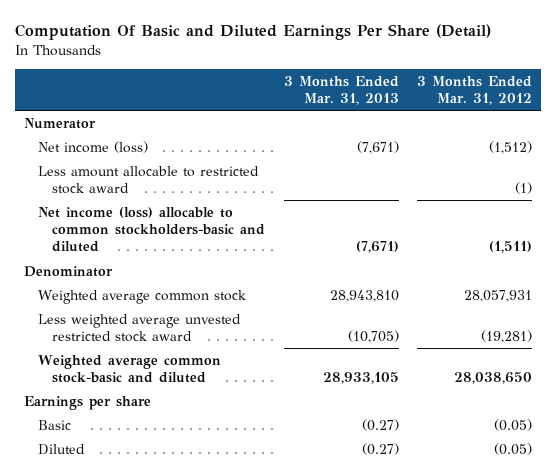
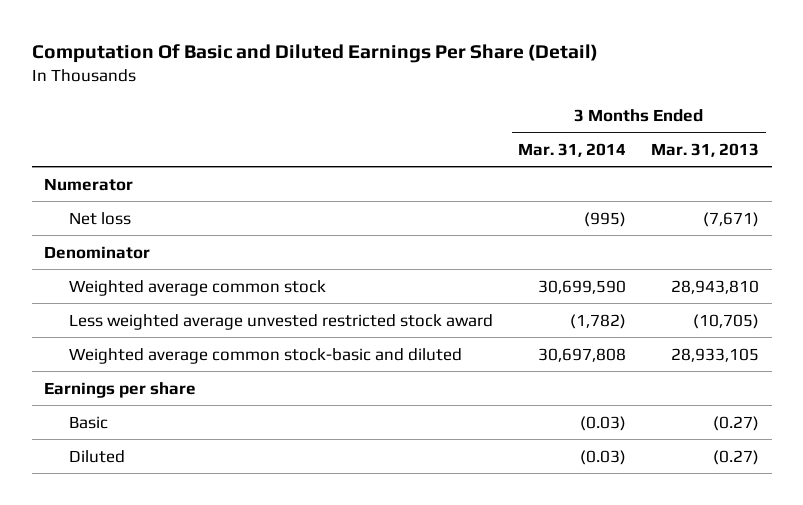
[416,75,532,105] 3 Months Ended Mar. 31, 2012 -> none
none -> [518,143,627,158] Mar. 31, 2014
[38,165,260,195] Less amount allocable to restricted stock award -> none
[38,206,266,253] Net income (loss) allocable to common stockholders-basic and diluted -> none
[38,140,149,153] Net income (loss) -> [68,211,131,225] Net loss

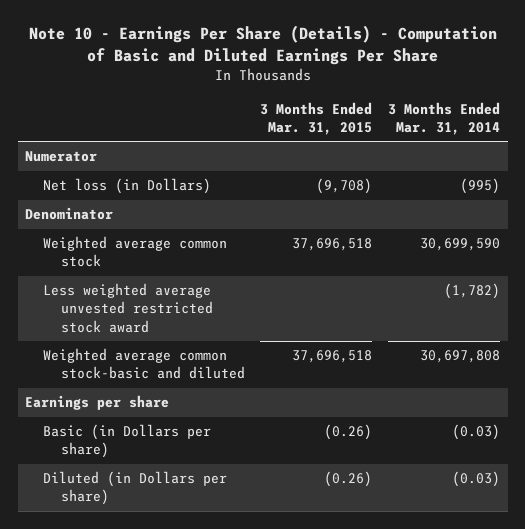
[31,44,598,64] Computation Of Basic and Diluted Earnings Per Share (Detail) -> [28,25,497,66] Note 10 - Earnings Per Share (Details) - Computation of Basic and Diluted Earnings Per Share
[651,143,760,158] Mar. 31, 2013 -> none
none -> [260,101,373,135] 3 Months Ended Mar. 31, 2015
[68,211,131,225] Net loss -> [43,178,212,195] Net loss (in Dollars)
[68,415,108,429] Basic -> [43,424,212,459] Basic (in Dollars per share)
[68,449,125,463] Diluted -> [43,471,228,506] Diluted (in Dollars per share)

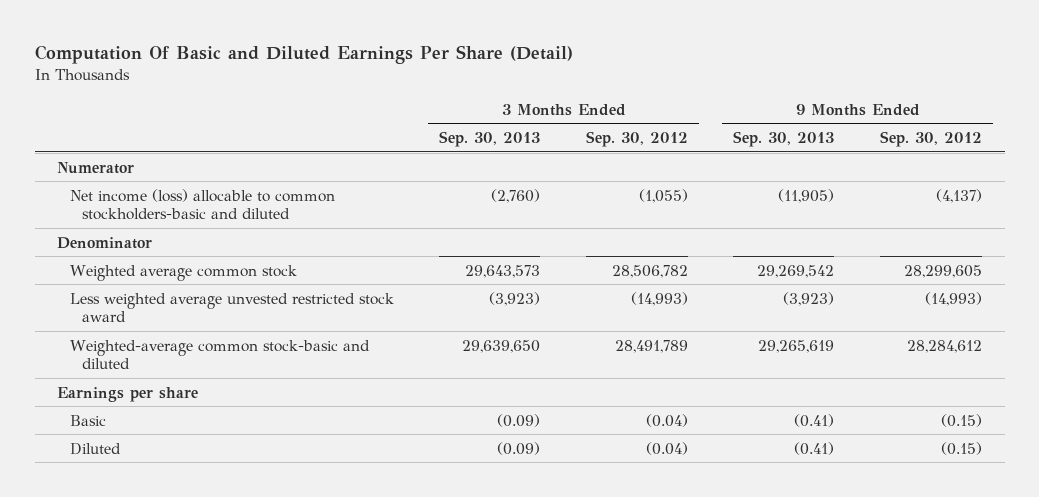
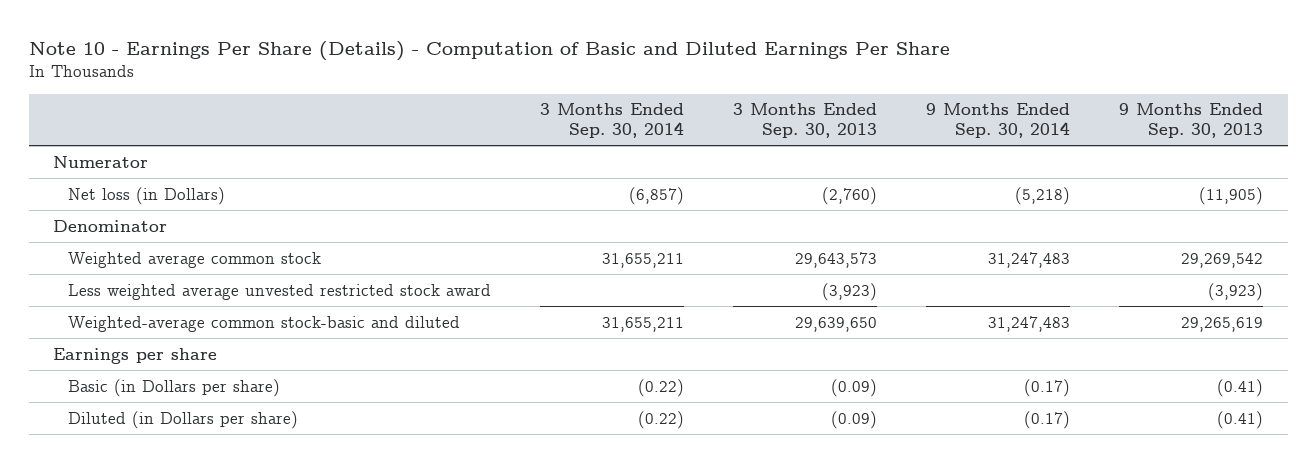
[34,44,573,64] Computation Of Basic and Diluted Earnings Per Share (Detail) -> [28,40,950,61] Note 10 - Earnings Per Share (Details) - Computation of Basic and Diluted Earnings Per Share
[585,130,688,147] Sep. 30, 2012 -> none
[879,130,982,147] Sep. 30, 2012 -> none
none -> [539,103,684,139] 3 Months Ended Sep. 30, 2014
none -> [926,103,1071,139] 9 Months Ended Sep. 30, 2014
[69,188,335,221] Net income (loss) allocable to common stockholders-basic and diluted -> [67,186,225,205] Net loss (in Dollars)
[69,414,106,426] Basic -> [67,378,280,397] Basic (in Dollars per share)
[69,442,121,455] Diluted -> [67,410,298,429] Diluted (in Dollars per share)

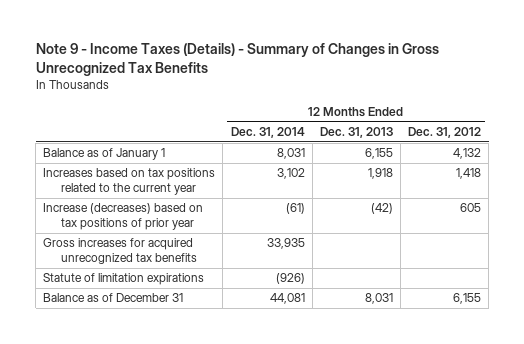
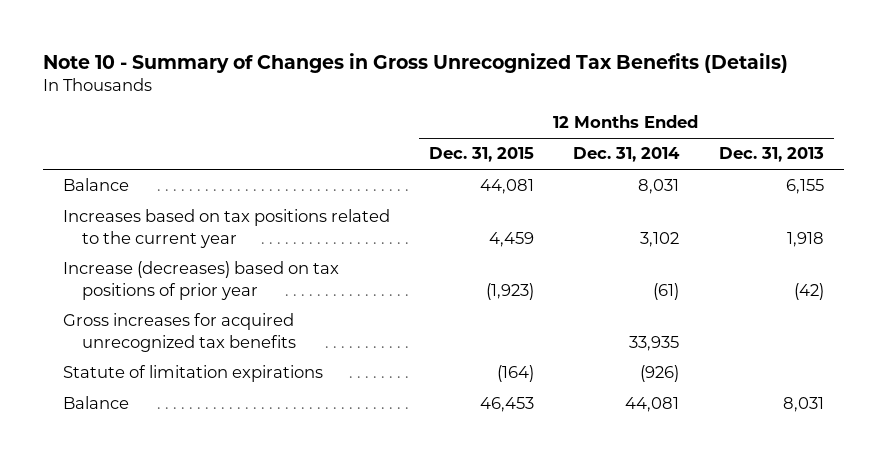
[35,43,439,77] Note 9 - Income Taxes (Details) - Summary of Changes in Gross Unrecognized Tax Benefits -> [43,52,789,73] Note 10 - Summary of Changes in Gross Unrecognized Tax Benefits (Details)
[408,127,482,139] Dec. 31, 2012 -> none
none -> [429,147,535,163] Dec. 31, 2015
[43,148,166,161] Balance as of January 1 -> [62,178,129,192] Balance
[43,293,184,303] Balance as of December 31 -> [62,396,129,410] Balance

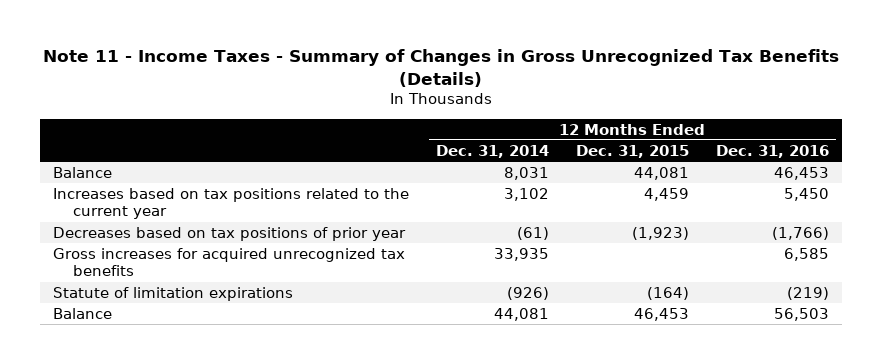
[43,52,789,73] Note 10 - Summary of Changes in Gross Unrecognized Tax Benefits (Details) -> [43,49,840,87] Note 11 - Income Taxes - Summary of Changes in Gross Unrecognized Tax Benefits (Details)
[718,147,824,163] Dec. 31, 2013 -> none
none -> [715,144,829,158] Dec. 31, 2016
[62,261,339,300] Increase (decreases) based on tax positions of prior year -> [53,226,407,241] Decreases based on tax positions of prior year

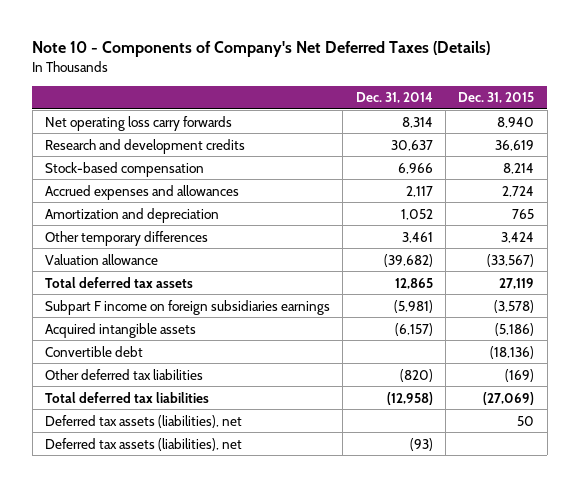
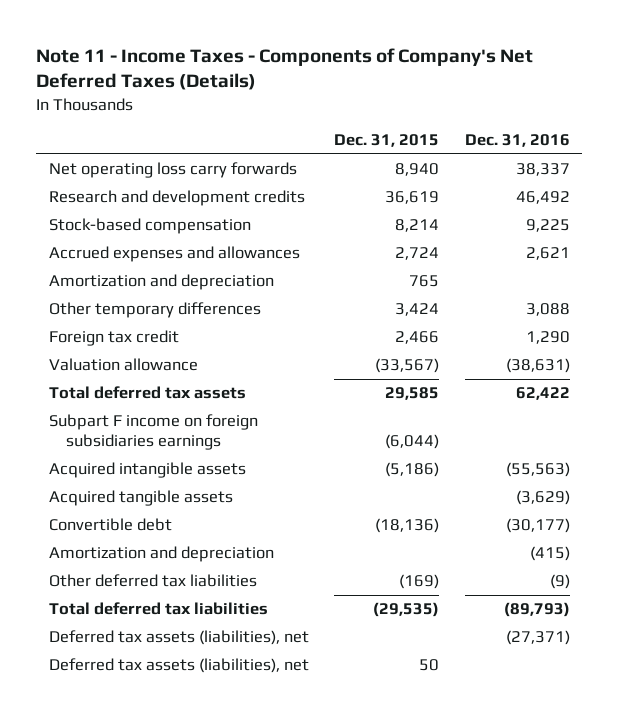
[32,41,491,58] Note 10 - Components of Company's Net Deferred Taxes (Details) -> [36,47,534,91] Note 11 - Income Taxes - Components of Company's Net Deferred Taxes (Details)
[355,92,433,104] Dec. 31, 2014 -> none
none -> [464,134,570,148] Dec. 31, 2016
none -> [48,330,179,347] Foreign tax credit
[499,277,535,289] 27,119 -> [385,387,440,401] 29,585
[494,299,535,313] (3,578) -> [385,433,440,449] (6,044)
none -> [48,490,233,507] Acquired tangible assets
none -> [48,546,274,563] Amortization and depreciation
[483,391,535,405] (27,069) -> [373,602,440,618] (29,535)
[44,414,242,428] Deferred tax assets (liabilities), net -> [48,658,309,674] Deferred tax assets (liabilities), net

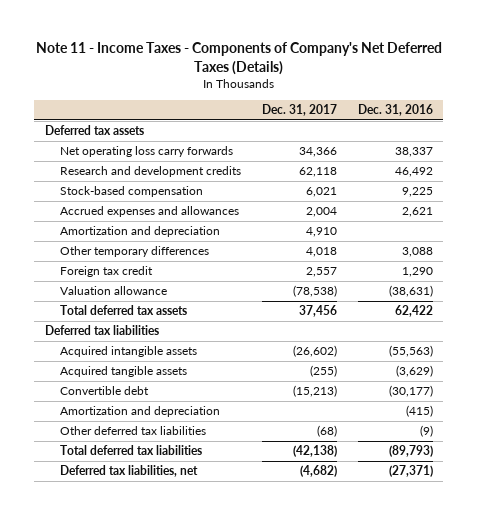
[334,134,440,148] Dec. 31, 2015 -> none
none -> [261,104,337,117] Dec. 31, 2017
none -> [44,125,144,136] Deferred tax assets
[48,414,258,450] Subpart F income on foreign subsidiaries earnings -> none
none -> [44,325,159,336] Deferred tax liabilities
[48,658,309,674] Deferred tax assets (liabilities), net -> none
[48,630,309,646] Deferred tax assets (liabilities), net -> [59,465,198,478] Deferred tax liabilities, net

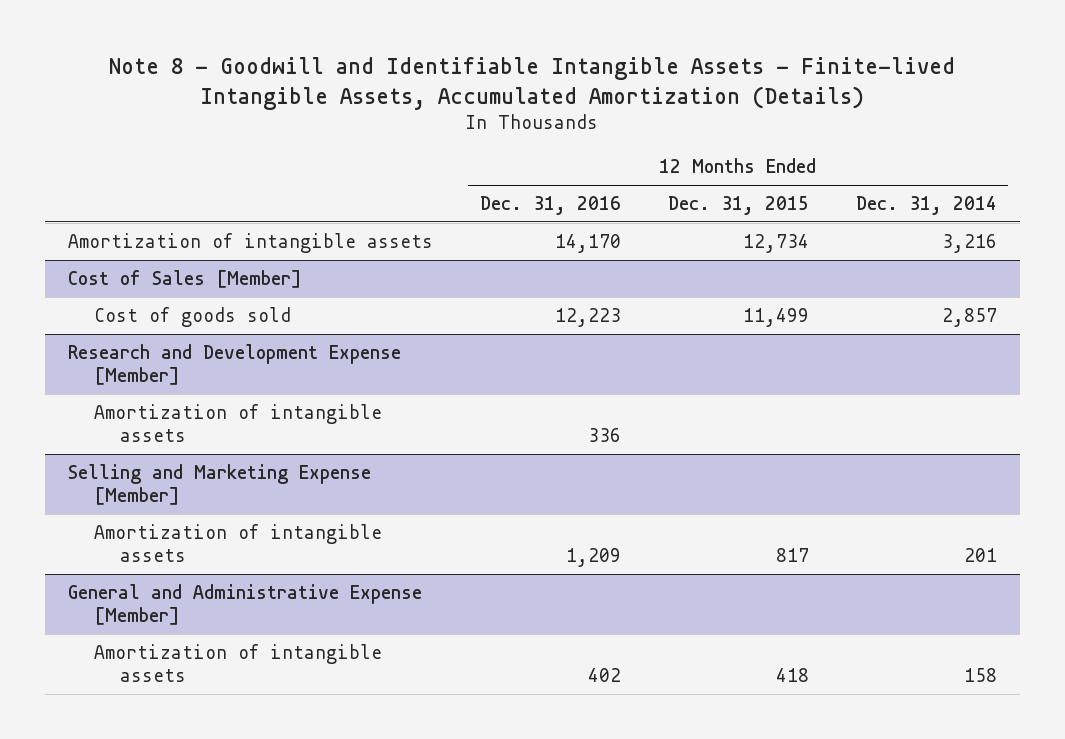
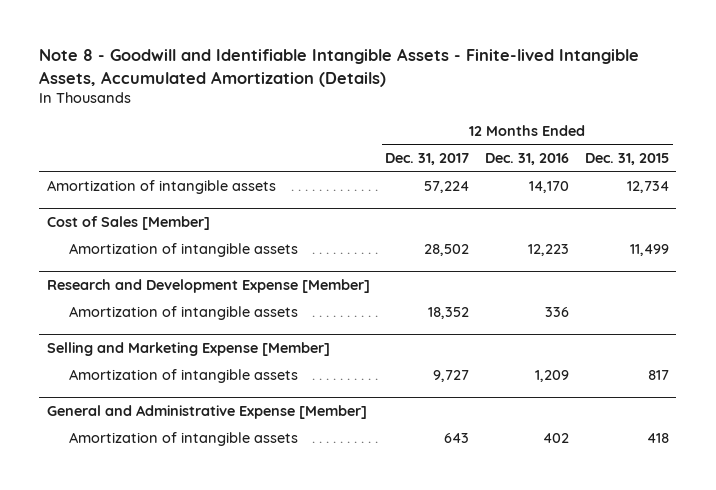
[855,195,997,215] Dec. 31, 2014 -> none
none -> [385,153,470,166] Dec. 31, 2017
[94,306,292,327] Cost of goods sold -> [68,242,298,257] Amortization of intangible assets

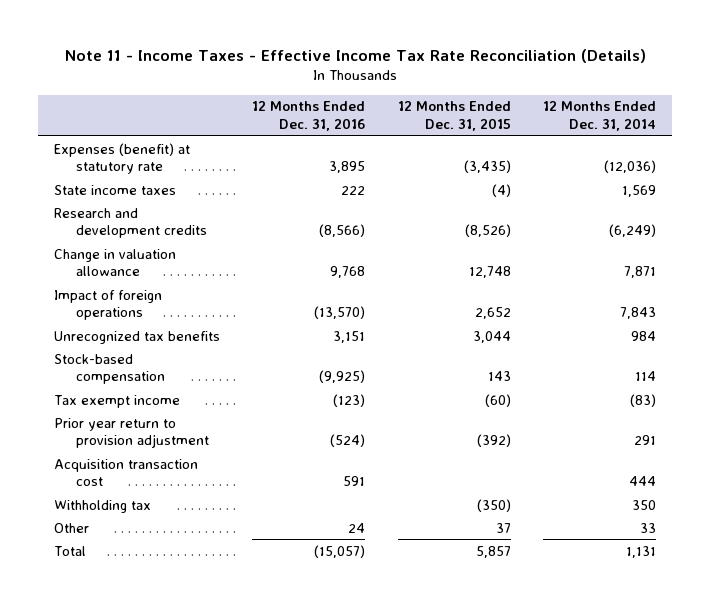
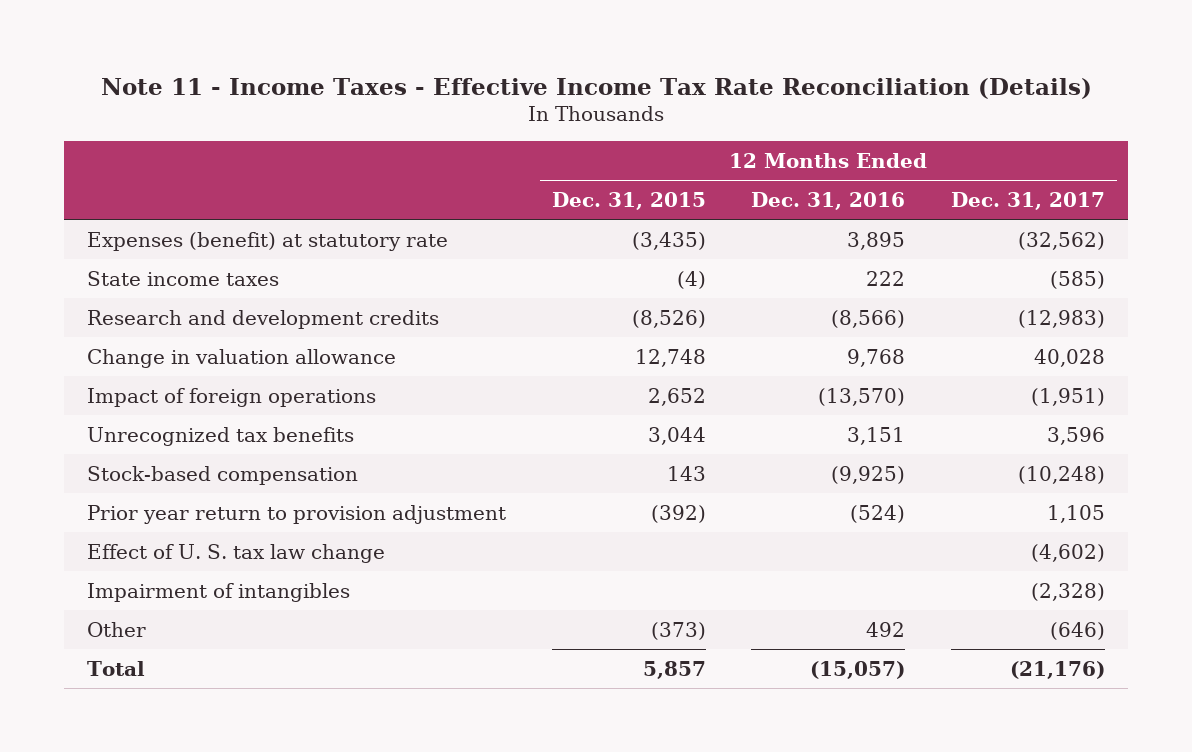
[542,101,656,131] 12 Months Ended Dec. 31, 2014 -> none
none -> [951,191,1106,210] Dec. 31, 2017
[54,394,181,408] Tax exempt income -> none
[54,458,199,487] Acquisition transaction cost -> none
[54,499,152,513] Withholding tax -> none
none -> [86,543,385,563] Effect of U. S. tax law change
none -> [86,582,350,602] Impairment of intangibles
[348,522,366,533] 24 -> [866,621,906,637] 492
[495,522,511,533] 37 -> [650,621,706,640] (373)

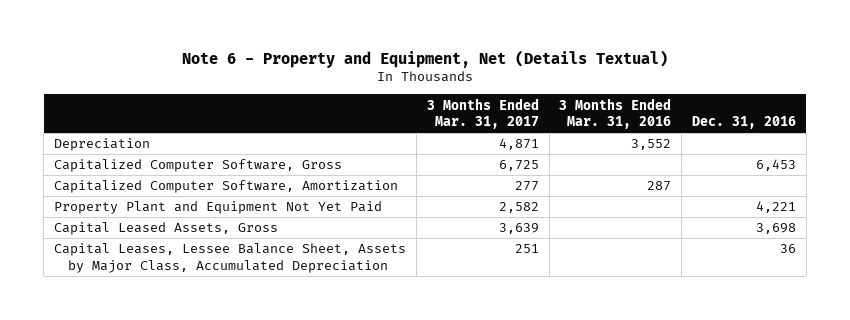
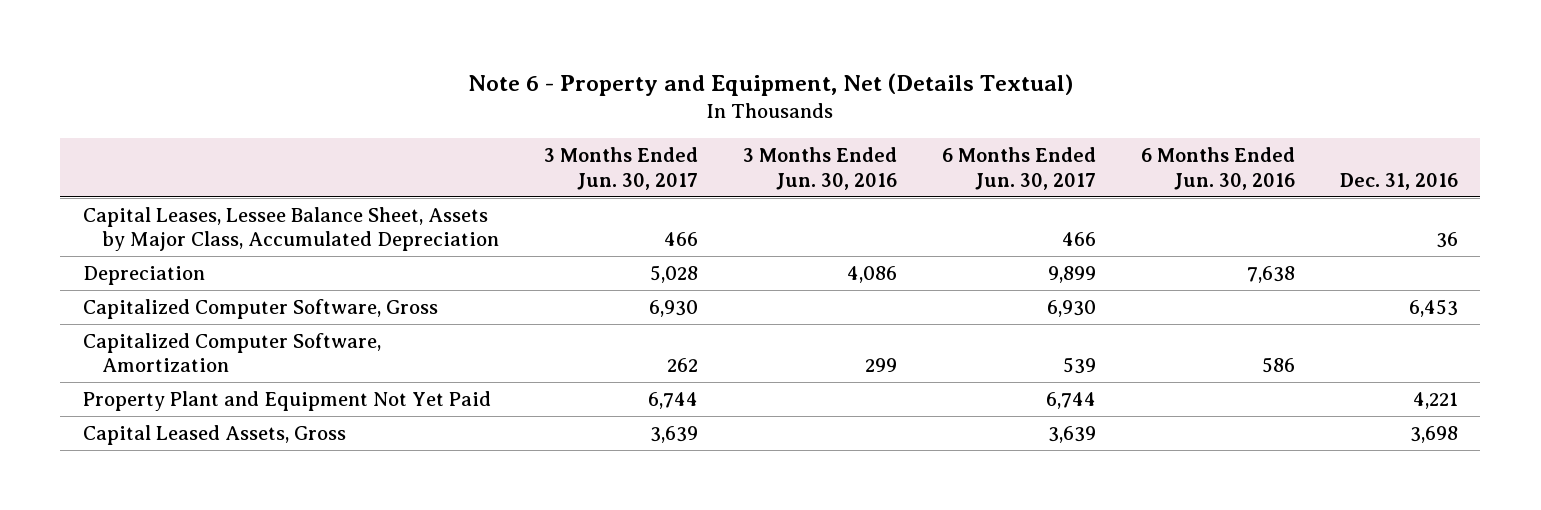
[426,97,539,129] 3 Months Ended Mar. 31, 2017 -> none
[559,97,672,129] 3 Months Ended Mar. 31, 2016 -> none
none -> [544,147,699,190] 3 Months Ended Jun. 30, 2017
none -> [743,147,898,190] 3 Months Ended Jun. 30, 2016
none -> [942,147,1097,190] 6 Months Ended Jun. 30, 2017
none -> [1140,147,1295,190] 6 Months Ended Jun. 30, 2016
[54,243,407,273] Capital Leases, Lessee Balance Sheet, Assets by Major Class, Accumulated Depreciation -> [82,206,500,252] Capital Leases, Lessee Balance Sheet, Assets by Major Class, Accumulated Depreciation

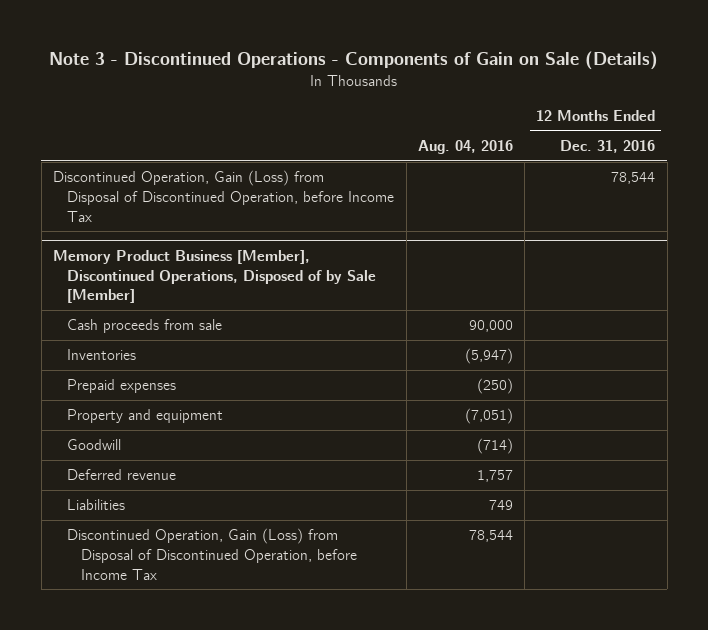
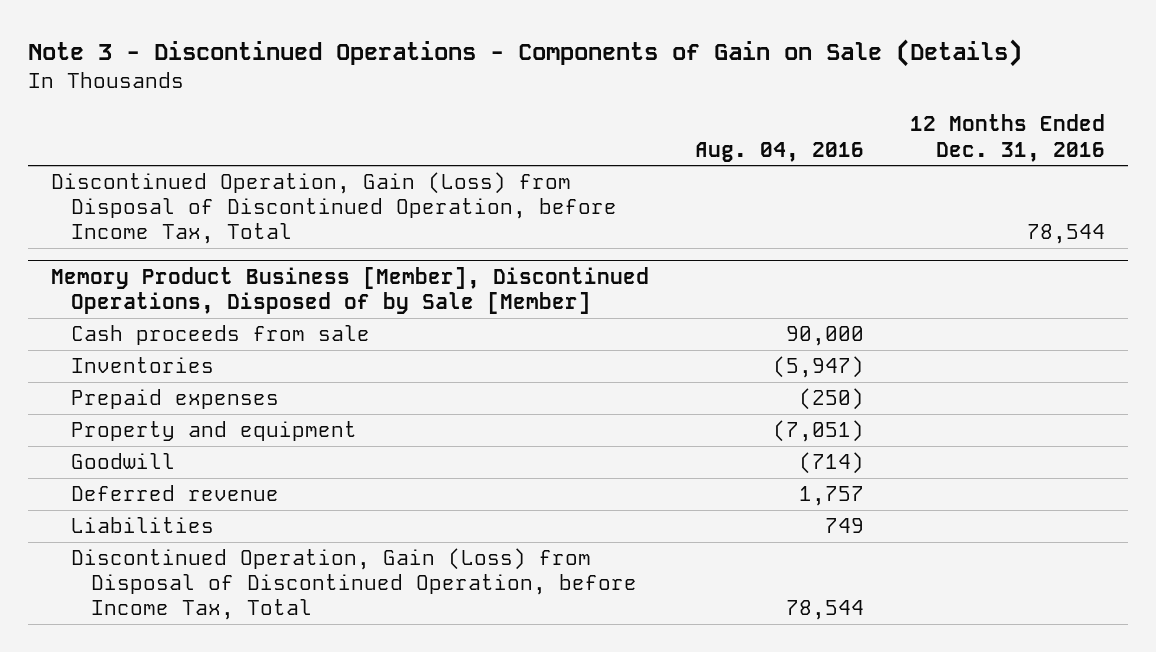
[53,170,395,222] Discontinued Operation, Gain (Loss) from Disposal of Discontinued Operation, before Income Tax -> [51,172,618,245] Discontinued Operation, Gain (Loss) from Disposal of Discontinued Operation, before Income Tax, Total
[67,528,358,580] Discontinued Operation, Gain (Loss) from Disposal of Discontinued Operation, before Income Tax -> [71,548,637,621] Discontinued Operation, Gain (Loss) from Disposal of Discontinued Operation, before Income Tax, Total

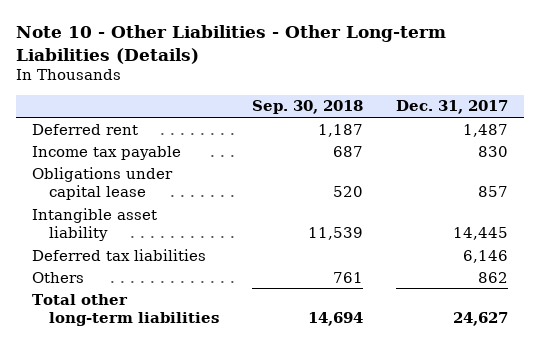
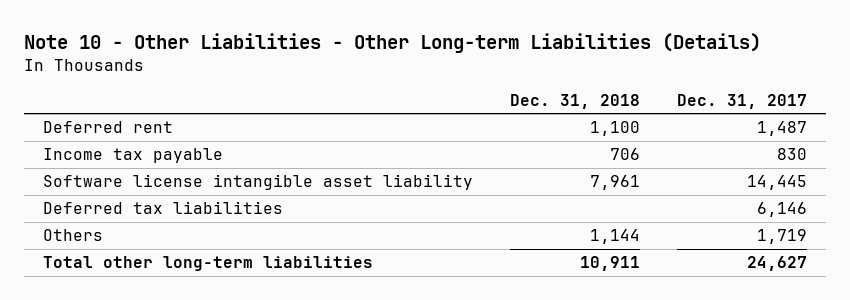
[251,100,363,115] Sep. 30, 2018 -> none
none -> [510,93,641,109] Dec. 31, 2018
[32,166,174,200] Obligations under capital lease -> none
[32,207,158,241] Intangible asset liability -> [43,174,474,191] Software license intangible asset liability
[477,271,508,283] 862 -> [757,229,808,245] 1,719

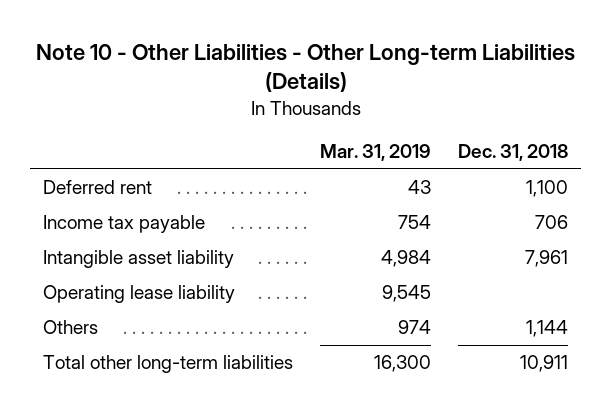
[677,93,808,109] Dec. 31, 2017 -> none
none -> [320,144,432,162] Mar. 31, 2019
[43,201,284,215] Deferred tax liabilities -> none
[43,174,474,191] Software license intangible asset liability -> [43,250,235,269] Intangible asset liability
none -> [43,285,236,304] Operating lease liability

